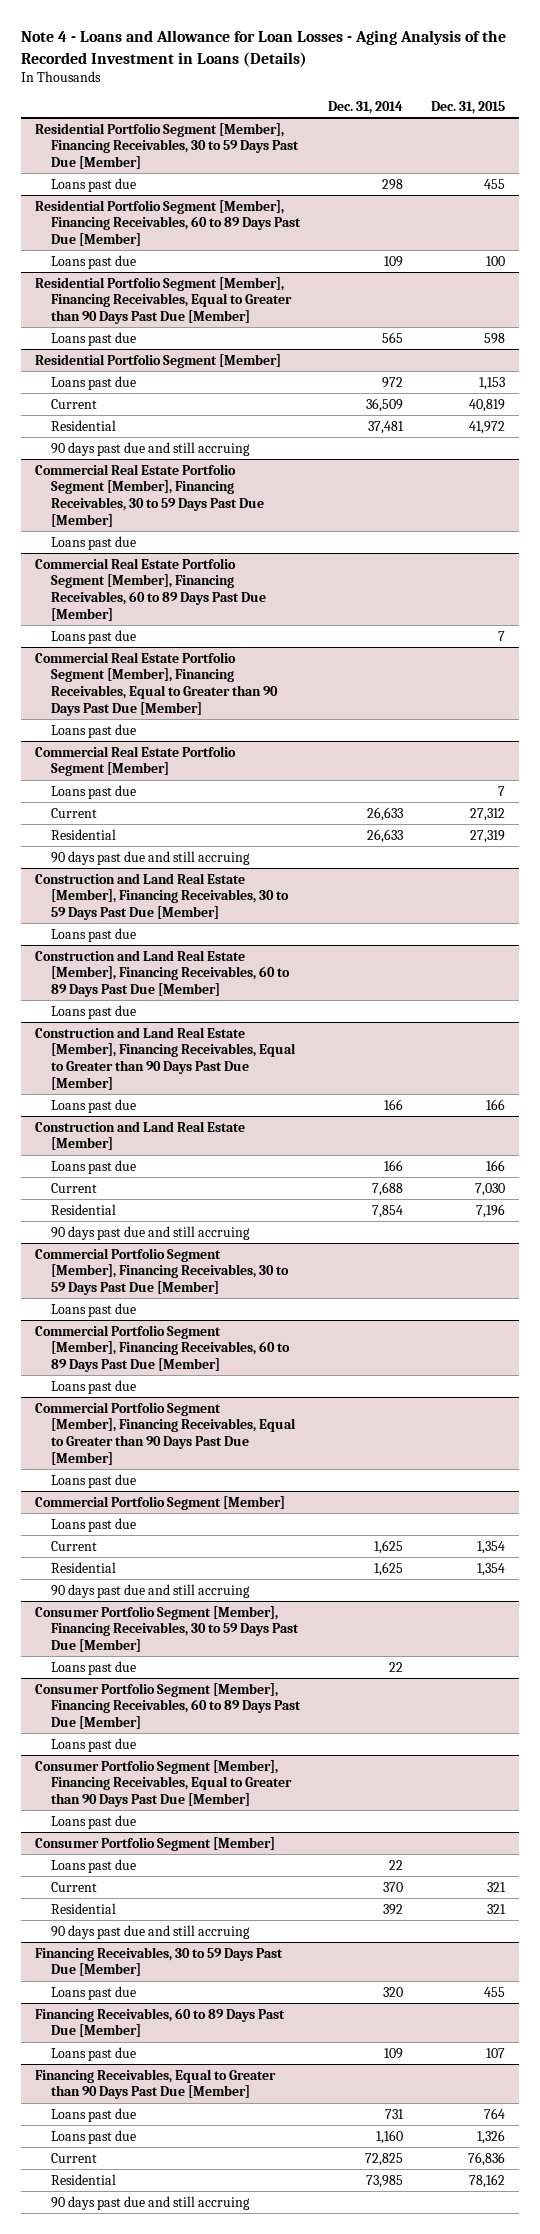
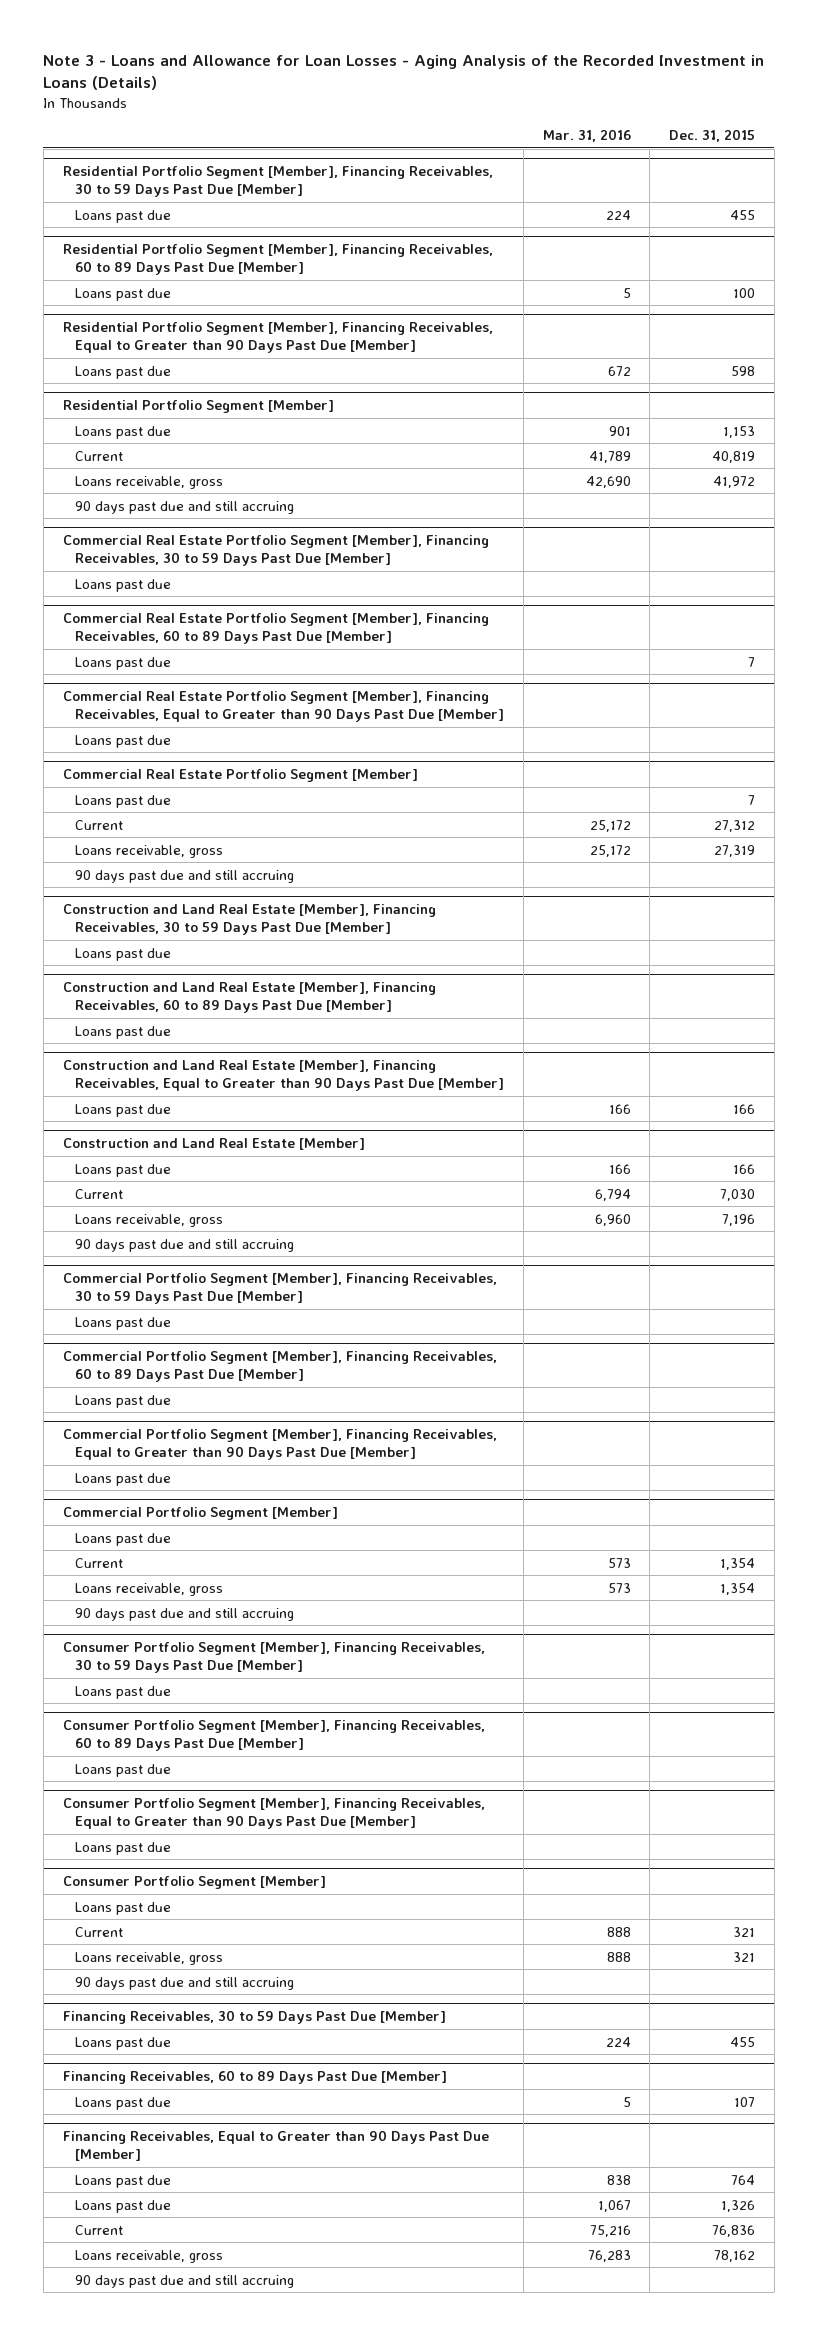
[21,30,507,67] Note 4 - Loans and Allowance for Loan Losses - Aging Analysis of the Recorded Investment in Loans (Details) -> [43,54,765,91] Note 3 - Loans and Allowance for Loan Losses - Aging Analysis of the Recorded Investment in Loans (Details)
[327,100,403,114] Dec. 31, 2014 -> none
none -> [542,128,631,142] Mar. 31, 2016
[50,419,116,431] Residential -> [74,475,223,489] Loans receivable, gross
[50,828,116,840] Residential -> [74,844,223,858] Loans receivable, gross
[50,1203,116,1215] Residential -> [74,1213,223,1227] Loans receivable, gross
[50,1561,116,1573] Residential -> [74,1582,223,1596] Loans receivable, gross
[50,1902,116,1914] Residential -> [74,1951,223,1965] Loans receivable, gross
[50,2173,116,2185] Residential -> [74,2249,223,2263] Loans receivable, gross

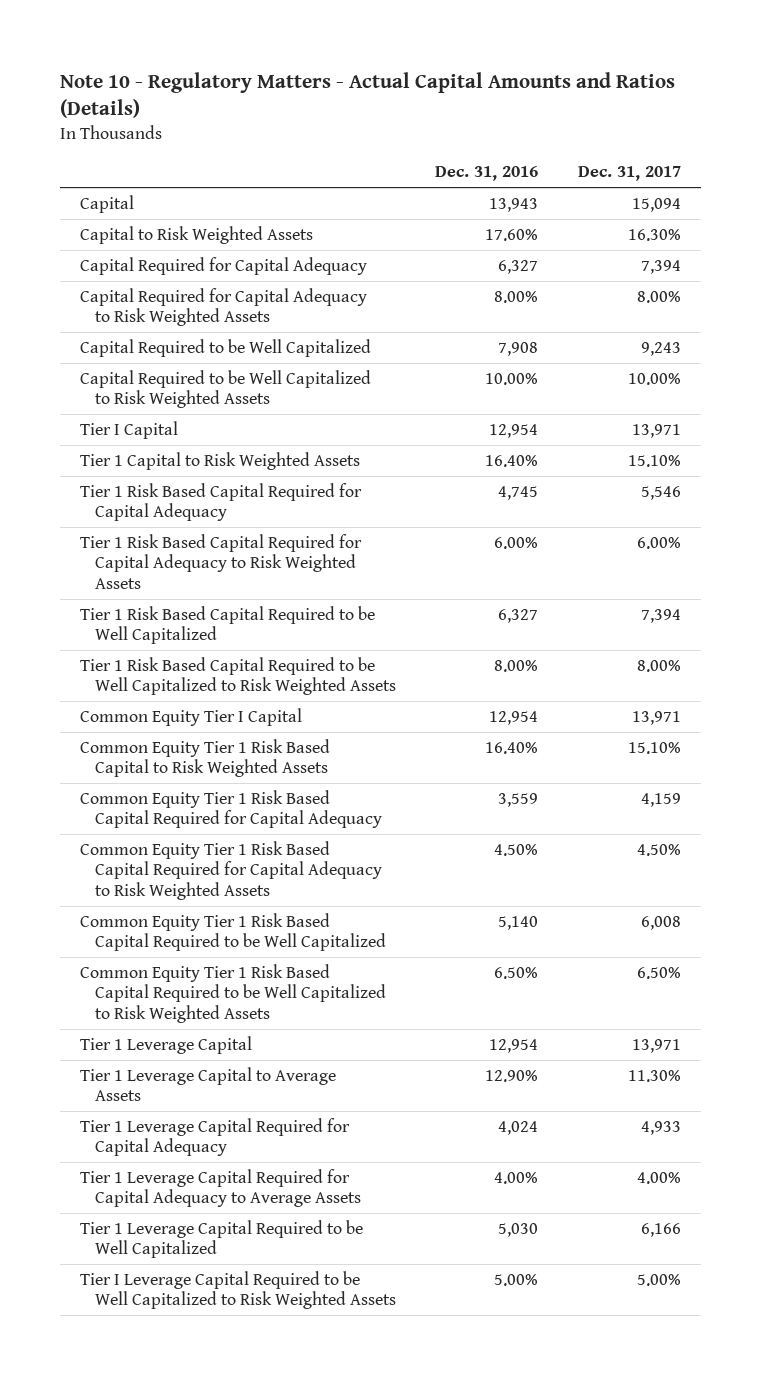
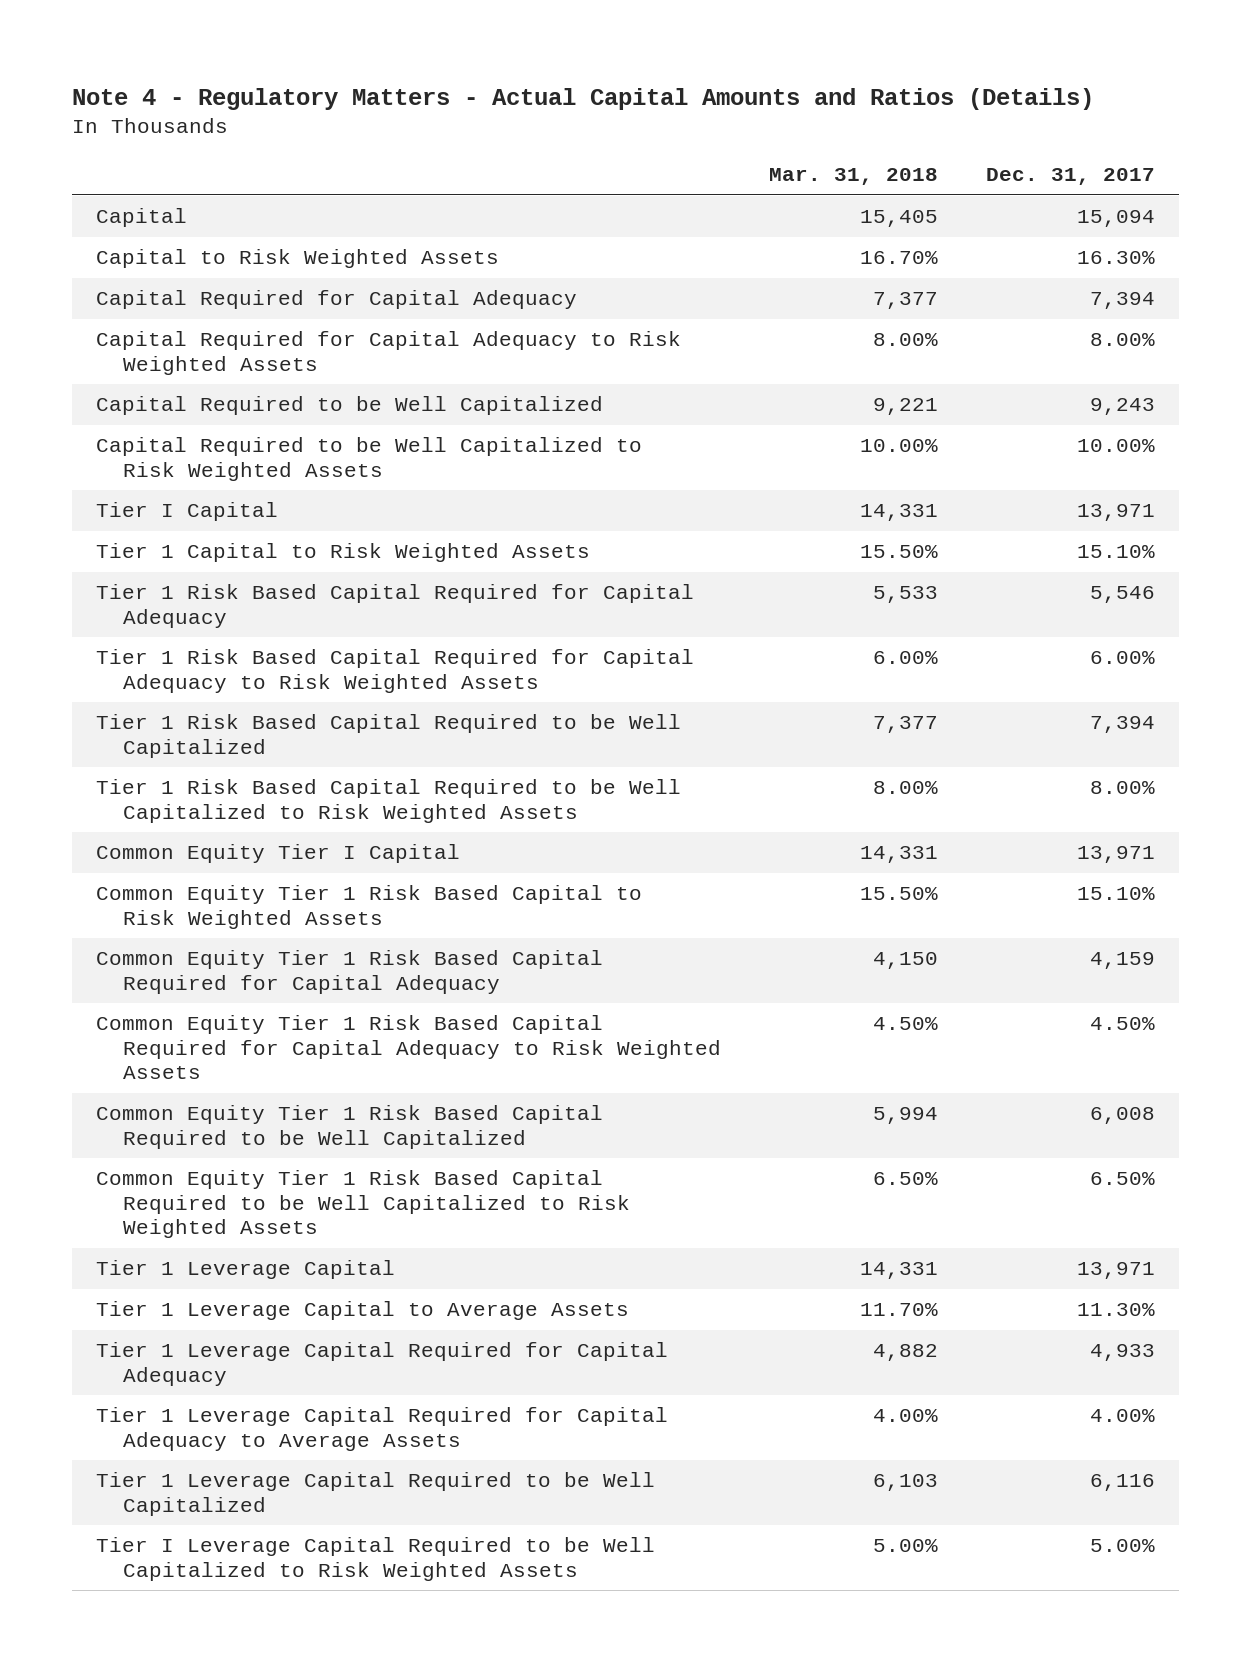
[60,71,676,119] Note 10 - Regulatory Matters - Actual Capital Amounts and Ratios (Details) -> [72,87,1095,110] Note 4 - Regulatory Matters - Actual Capital Amounts and Ratios (Details)
[435,166,539,182] Dec. 31, 2016 -> none
none -> [768,168,938,186] Mar. 31, 2018
[640,1222,681,1237] 6,166 -> [1089,1474,1155,1492] 6,116

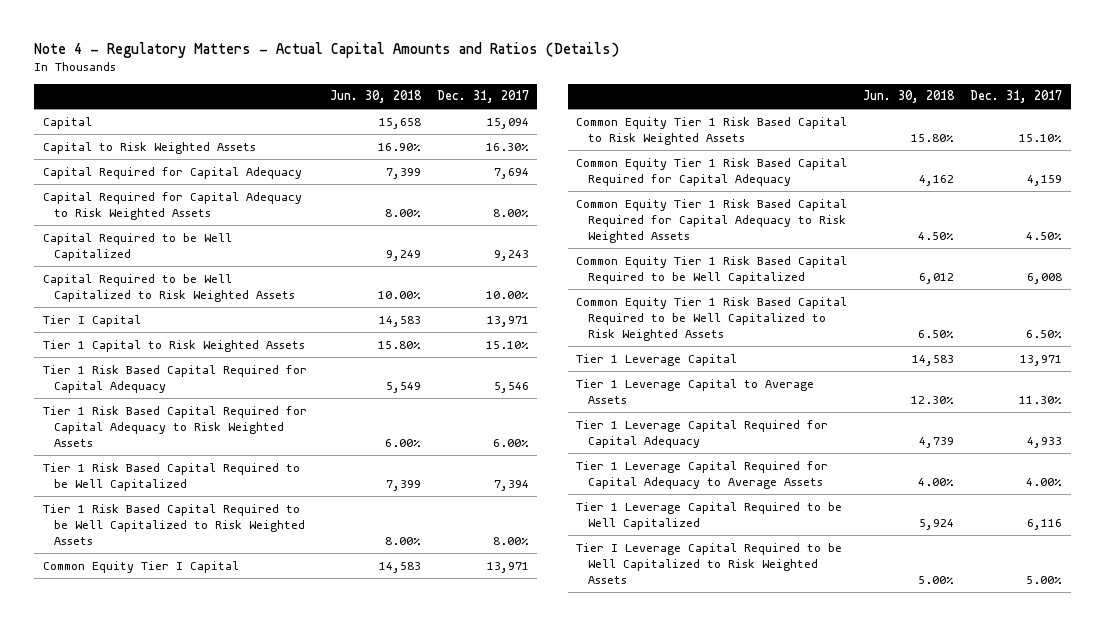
[768,168,938,186] Mar. 31, 2018 -> none
none -> [329,90,422,104] Jun. 30, 2018
[1089,292,1155,310] 7,394 -> [493,167,529,179] 7,694

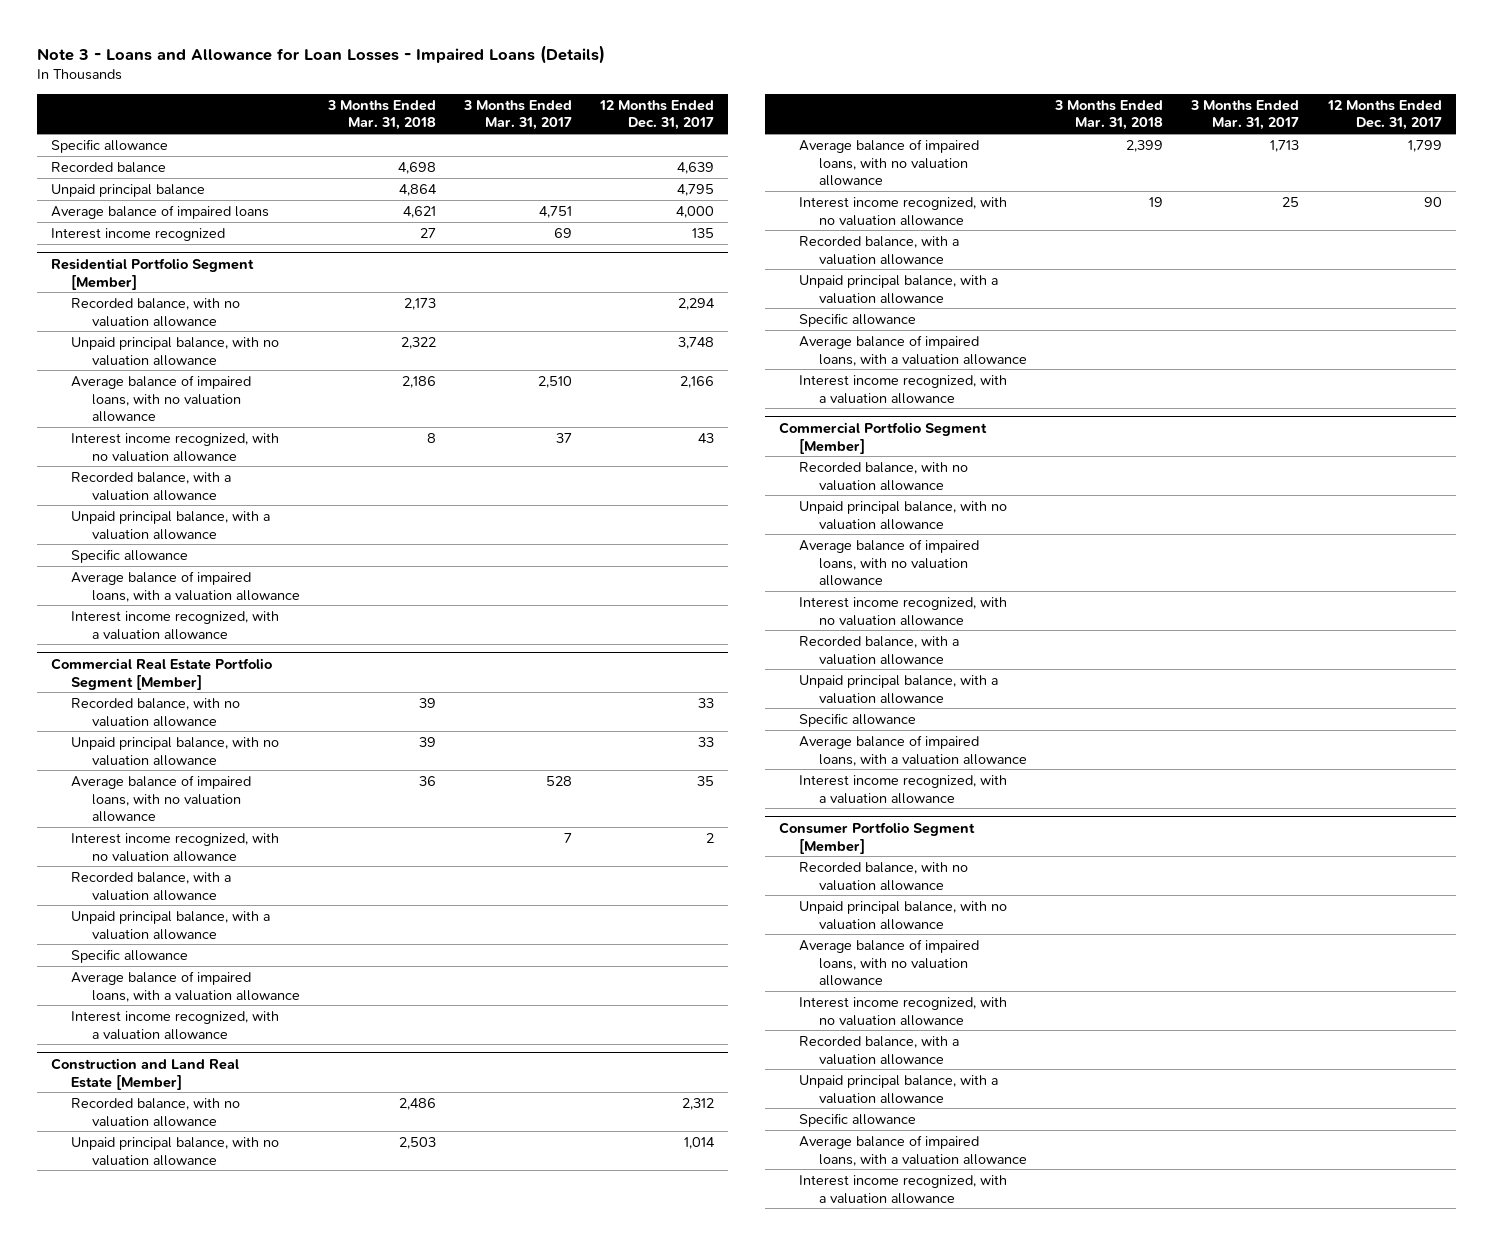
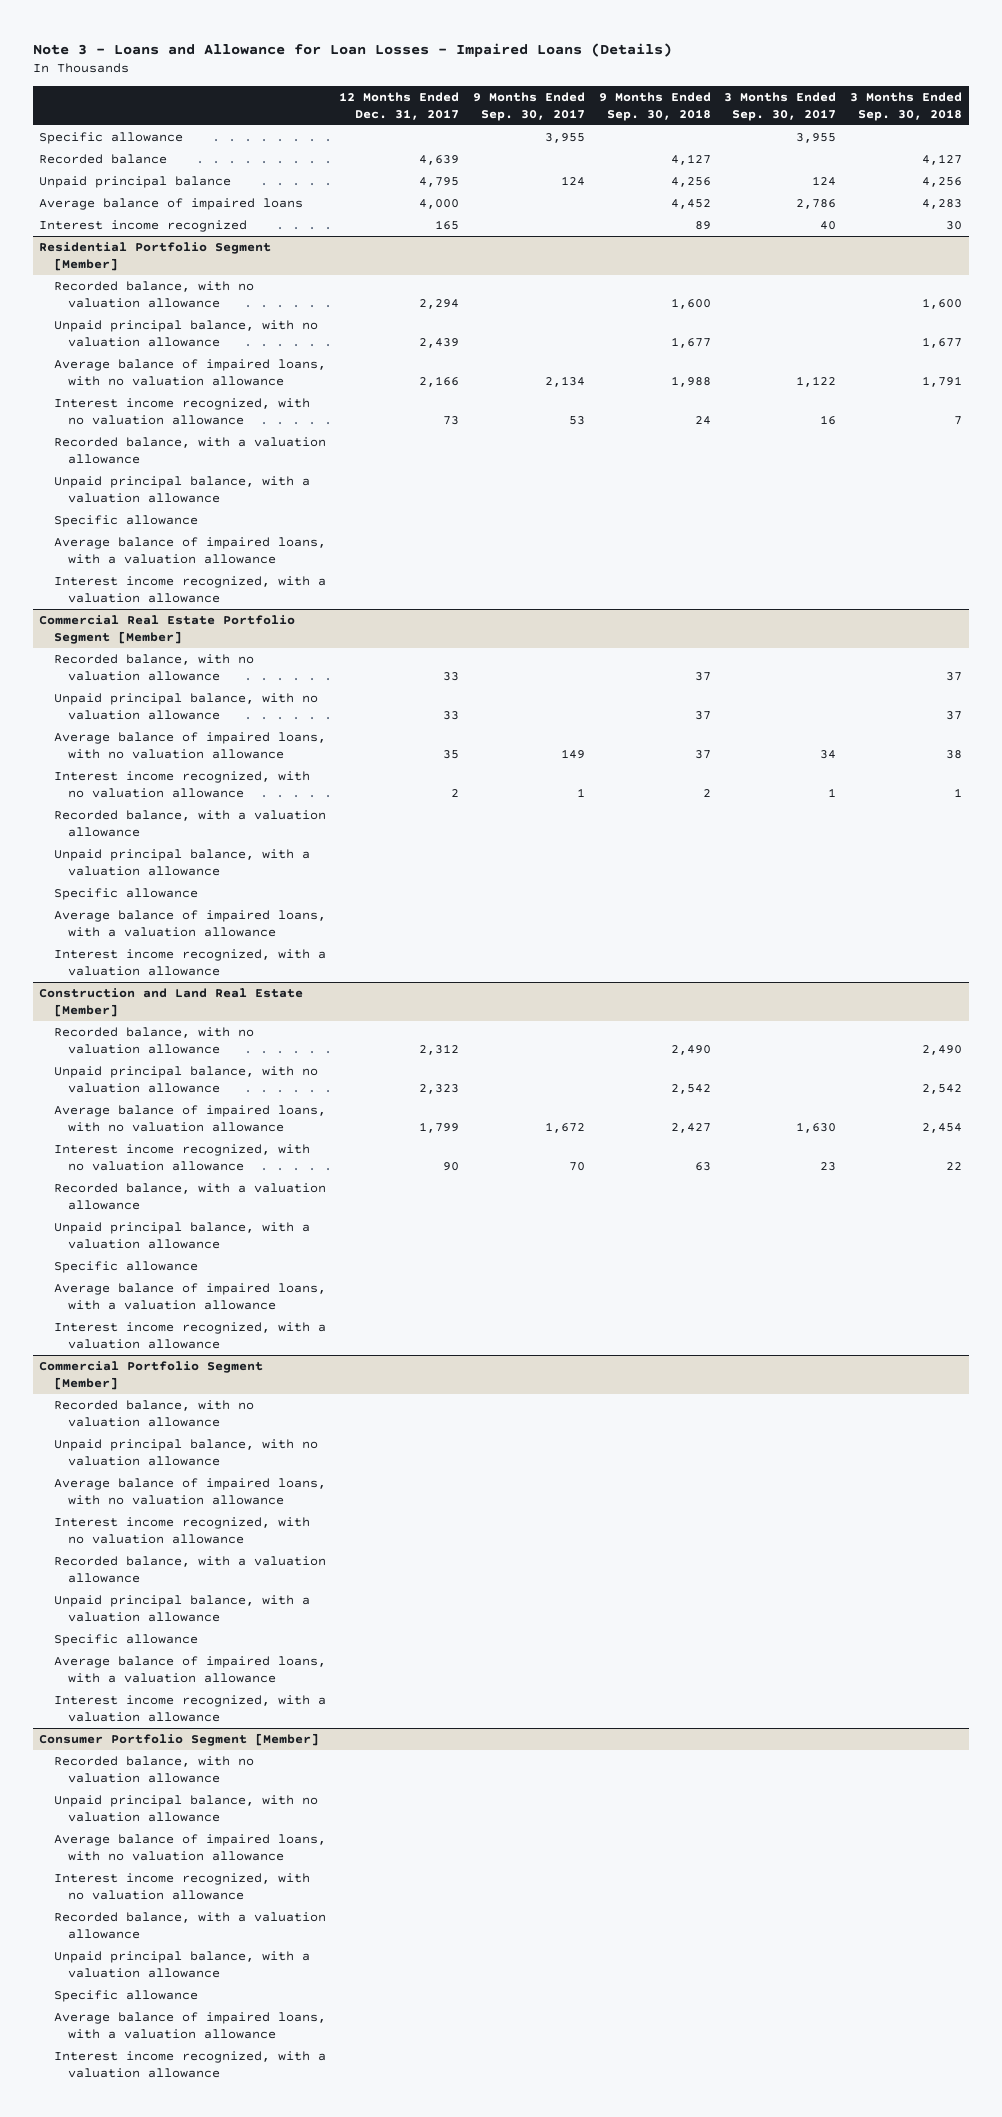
[326,99,436,131] 3 Months Ended Mar. 31, 2018 -> none
[463,99,573,131] 3 Months Ended Mar. 31, 2017 -> none
none -> [472,91,585,121] 9 Months Ended Sep. 30, 2017
none -> [598,91,711,121] 9 Months Ended Sep. 30, 2018
none -> [724,91,837,121] 3 Months Ended Sep. 30, 2017
none -> [850,91,963,121] 3 Months Ended Sep. 30, 2018
[692,227,715,238] 135 -> [435,219,460,230] 165
[678,336,715,349] 3,748 -> [419,337,460,348] 2,439
[698,432,715,443] 43 -> [443,415,460,425] 73
[684,1136,716,1149] 1,014 -> [419,1083,460,1094] 2,323

